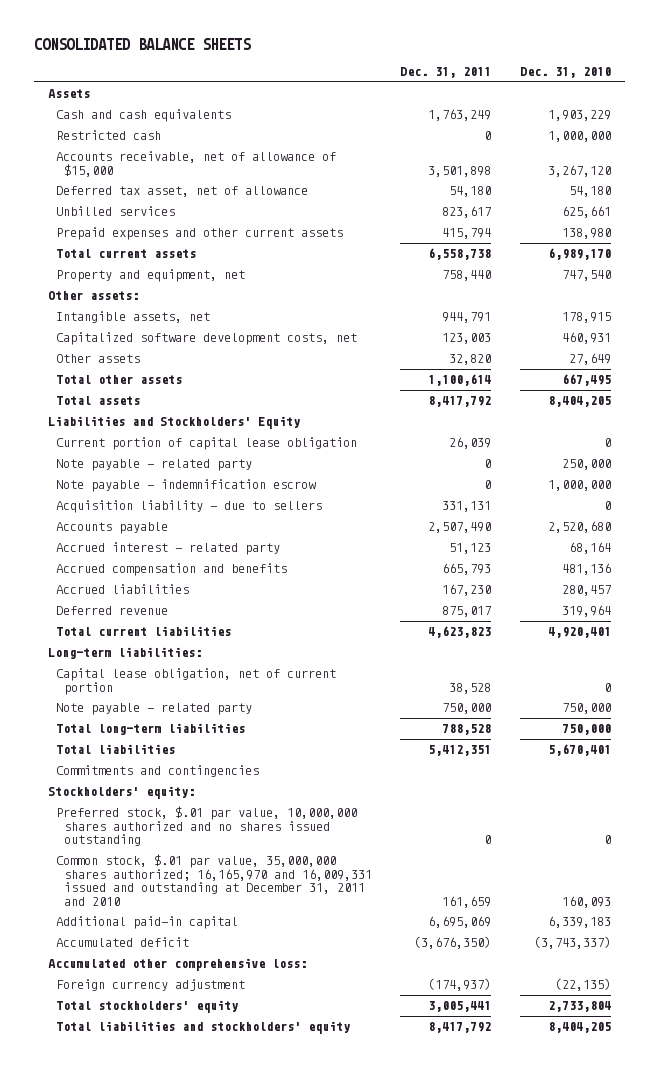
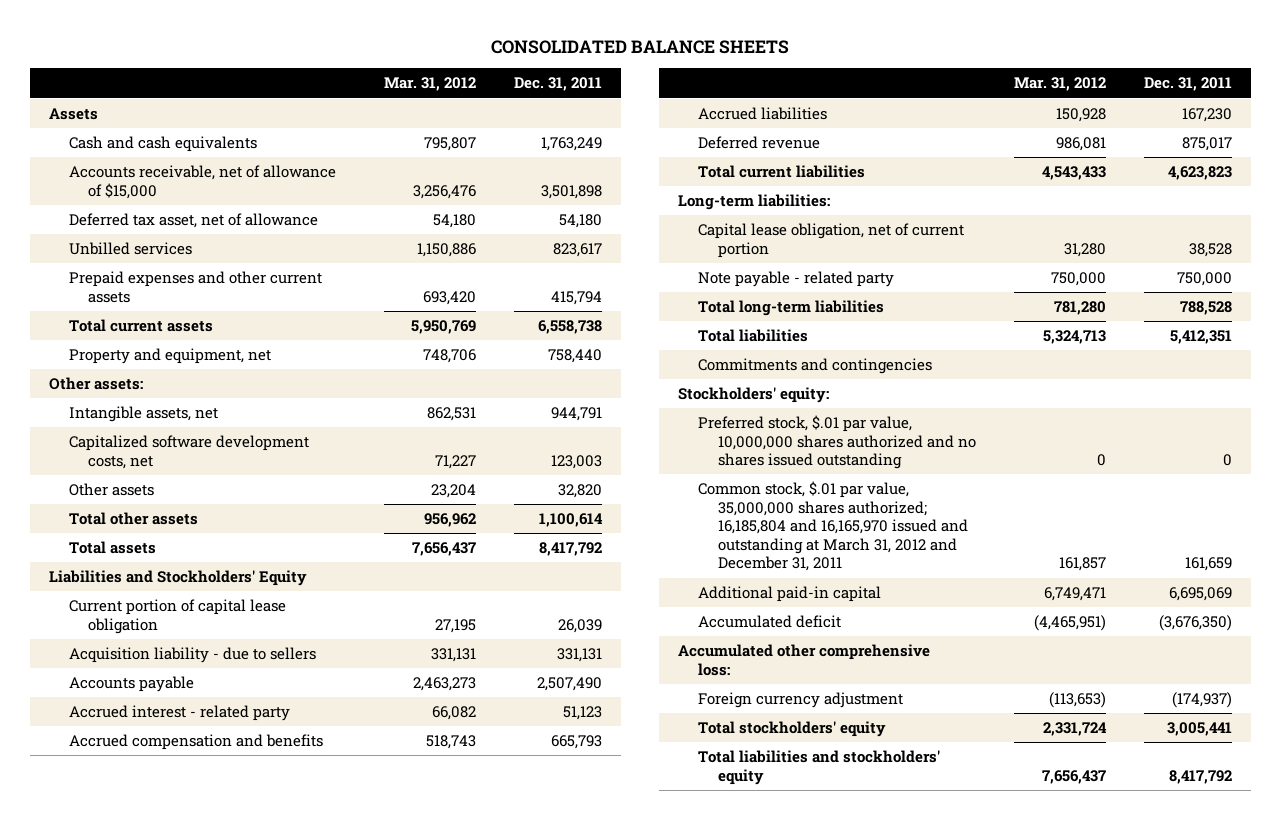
[519,67,611,79] Dec. 31, 2010 -> none
none -> [384,77,477,92] Mar. 31, 2012
[55,130,161,141] Restricted cash -> none
[55,459,252,472] Note payable - related party -> none
[55,479,316,493] Note payable - indemnification escrow -> none
[55,854,372,906] Common stock, $.01 par value, 35,000,000 shares authorized; 16,165,970 and 16,009,331 issued and outstanding at December 31, 2011 and 2010 -> [697,481,968,572] Common stock, $.01 par value, 35,000,000 shares authorized; 16,185,804 and 16,165,970 issued and outstanding at March 31, 2012 and December 31, 2011

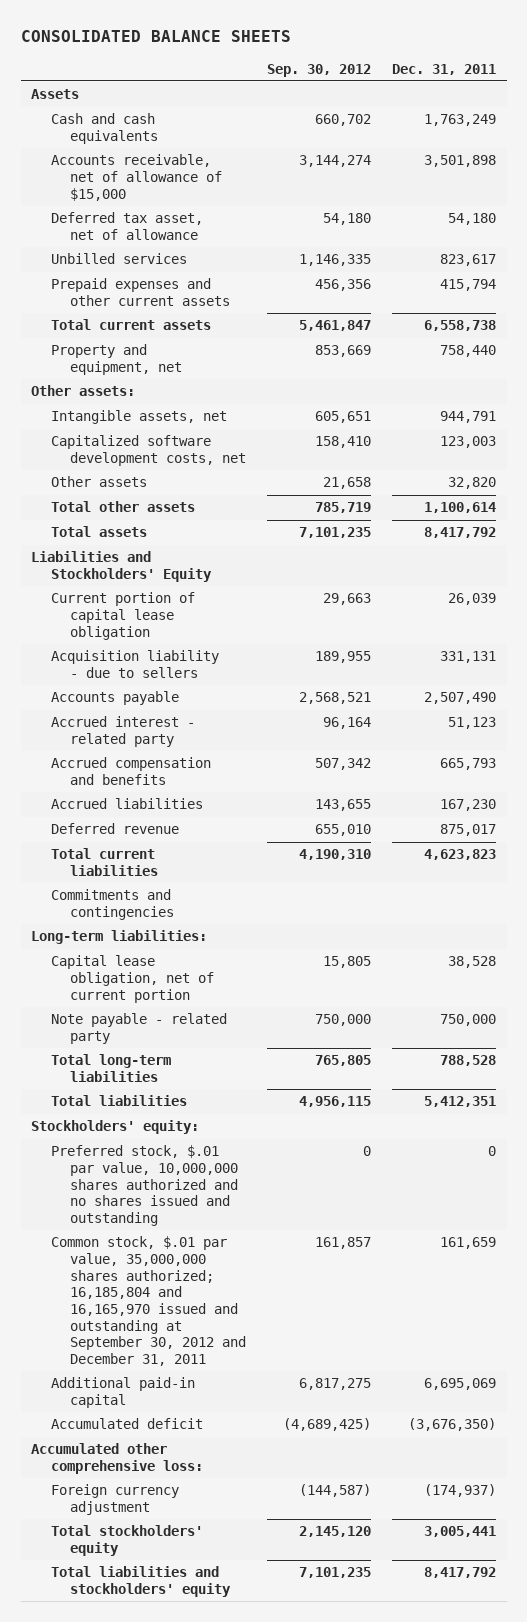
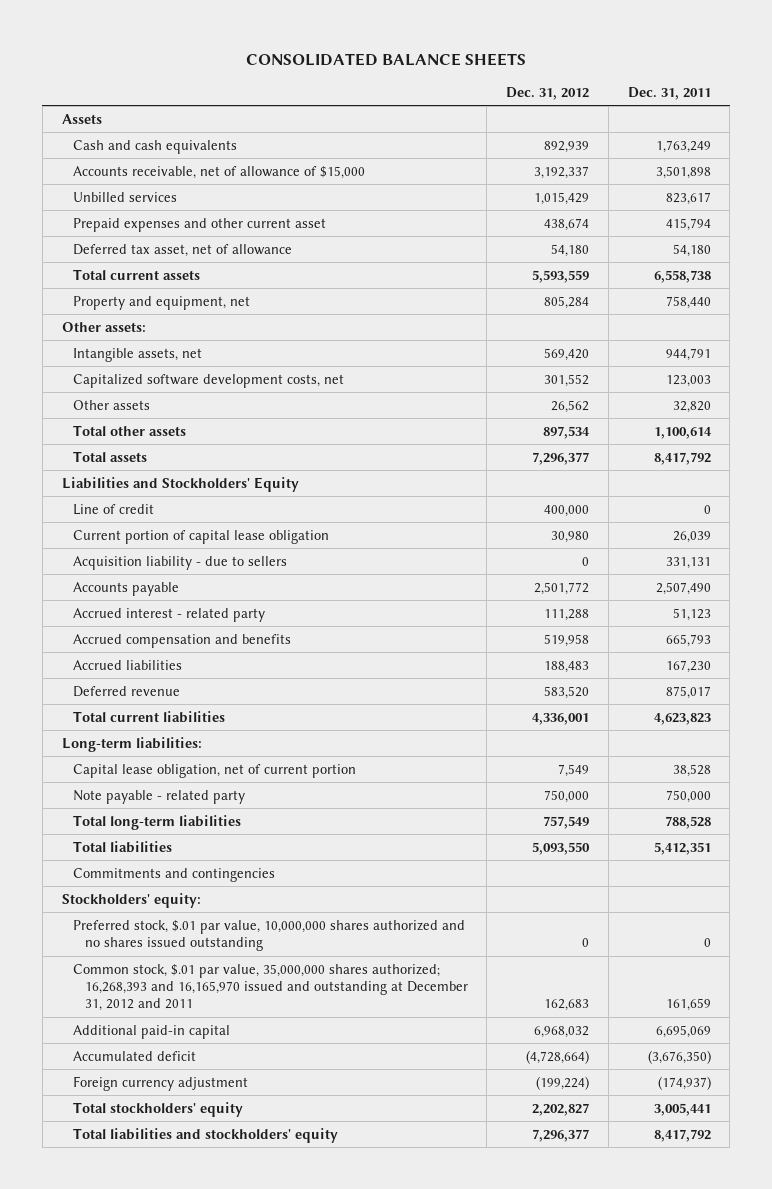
[267,63,372,77] Sep. 30, 2012 -> none
none -> [506,86,590,100] Dec. 31, 2012
[50,278,231,307] Prepaid expenses and other current assets -> [73,217,327,232] Prepaid expenses and other current asset
[50,212,203,241] Deferred tax asset, net of allowance -> [73,243,293,257] Deferred tax asset, net of allowance
none -> [73,503,155,515] Line of credit
[50,889,175,921] Commitments and contingencies -> [73,867,276,882] Commitments and contingencies
[50,1145,239,1226] Preferred stock, $.01 par value, 10,000,000 shares authorized and no shares issued and outstanding -> [73,919,466,952] Preferred stock, $.01 par value, 10,000,000 shares authorized and no shares issued outstanding
[50,1236,247,1366] Common stock, $.01 par value, 35,000,000 shares authorized; 16,185,804 and 16,165,970 issued and outstanding at September 30, 2012 and December 31, 2011 -> [73,963,468,1012] Common stock, $.01 par value, 35,000,000 shares authorized; 16,268,393 and 16,165,970 issued and outstanding at December 31, 2012 and 2011
[31,1443,203,1475] Accumulated other comprehensive loss: -> none

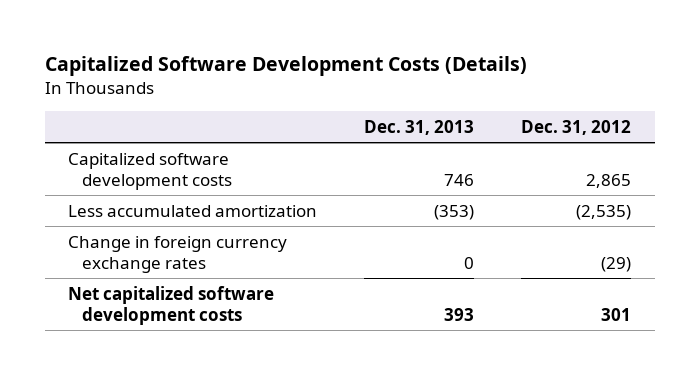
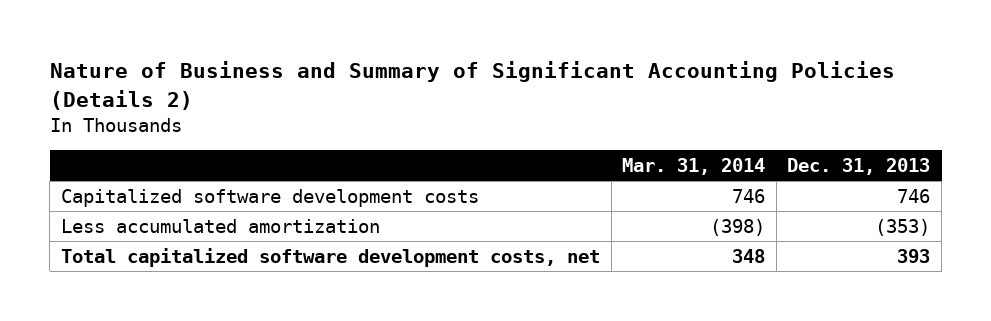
[44,56,527,77] Capitalized Software Development Costs (Details) -> [49,61,895,111] Nature of Business and Summary of Significant Accounting Policies (Details 2)
[521,119,632,135] Dec. 31, 2012 -> none
none -> [622,158,766,176] Mar. 31, 2014
[68,235,288,273] Change in foreign currency exchange rates -> none
[68,285,275,325] Net capitalized software development costs -> [60,247,600,267] Total capitalized software development costs, net

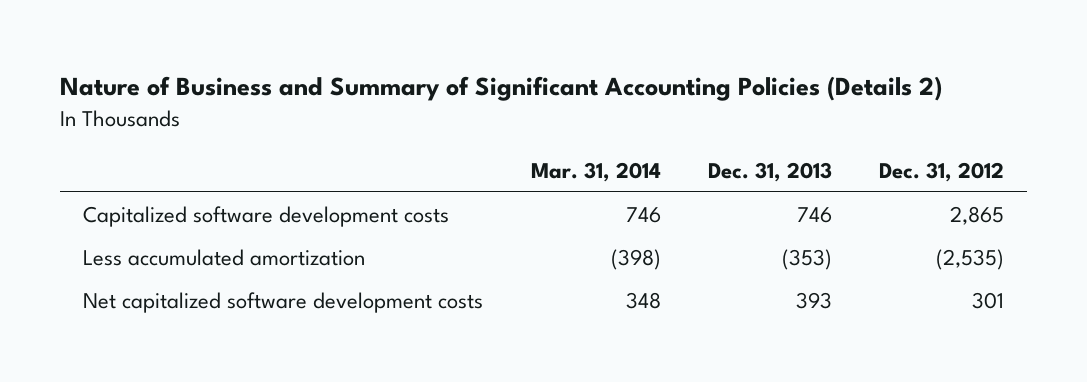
none -> [878,161,1004,182] Dec. 31, 2012
[60,247,600,267] Total capitalized software development costs, net -> [83,292,484,314] Net capitalized software development costs

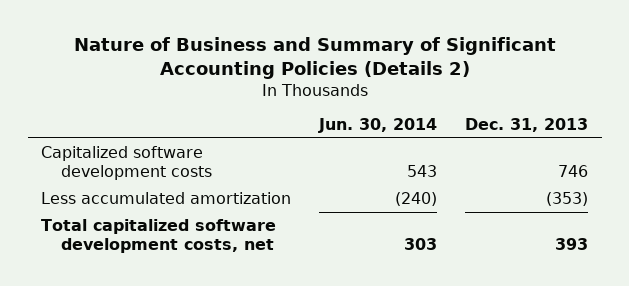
[530,161,661,182] Mar. 31, 2014 -> none
[878,161,1004,182] Dec. 31, 2012 -> none
none -> [318,117,438,133] Jun. 30, 2014
[83,292,484,314] Net capitalized software development costs -> [41,219,277,254] Total capitalized software development costs, net

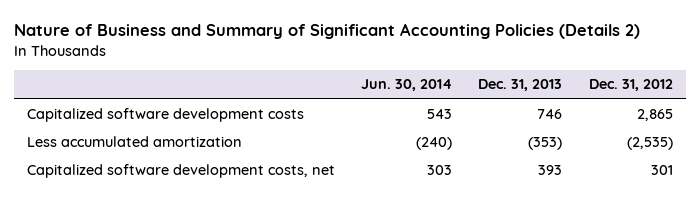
none -> [588,79,673,92] Dec. 31, 2012
[41,219,277,254] Total capitalized software development costs, net -> [27,164,336,179] Capitalized software development costs, net

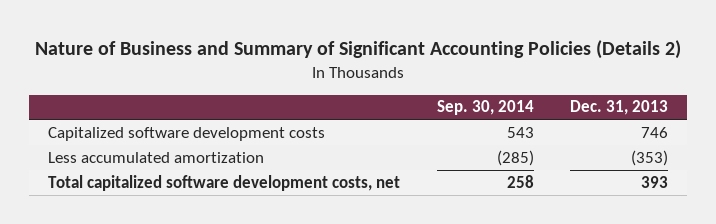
[361,79,453,92] Jun. 30, 2014 -> none
[588,79,673,92] Dec. 31, 2012 -> none
none -> [436,100,534,116] Sep. 30, 2014
[27,164,336,179] Capitalized software development costs, net -> [47,174,400,191] Total capitalized software development costs, net

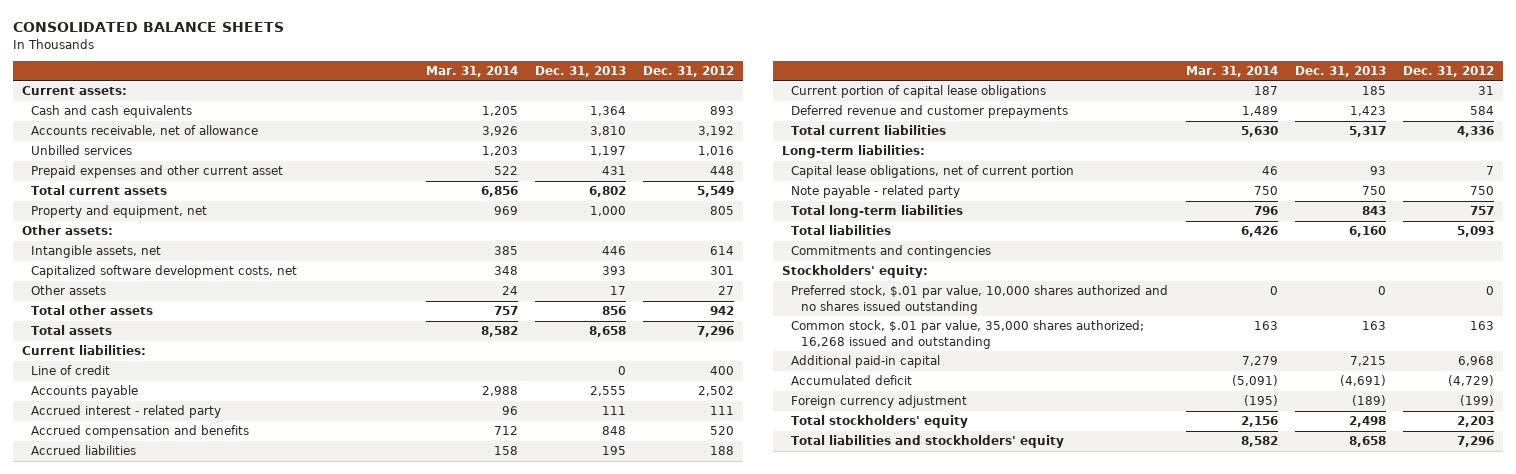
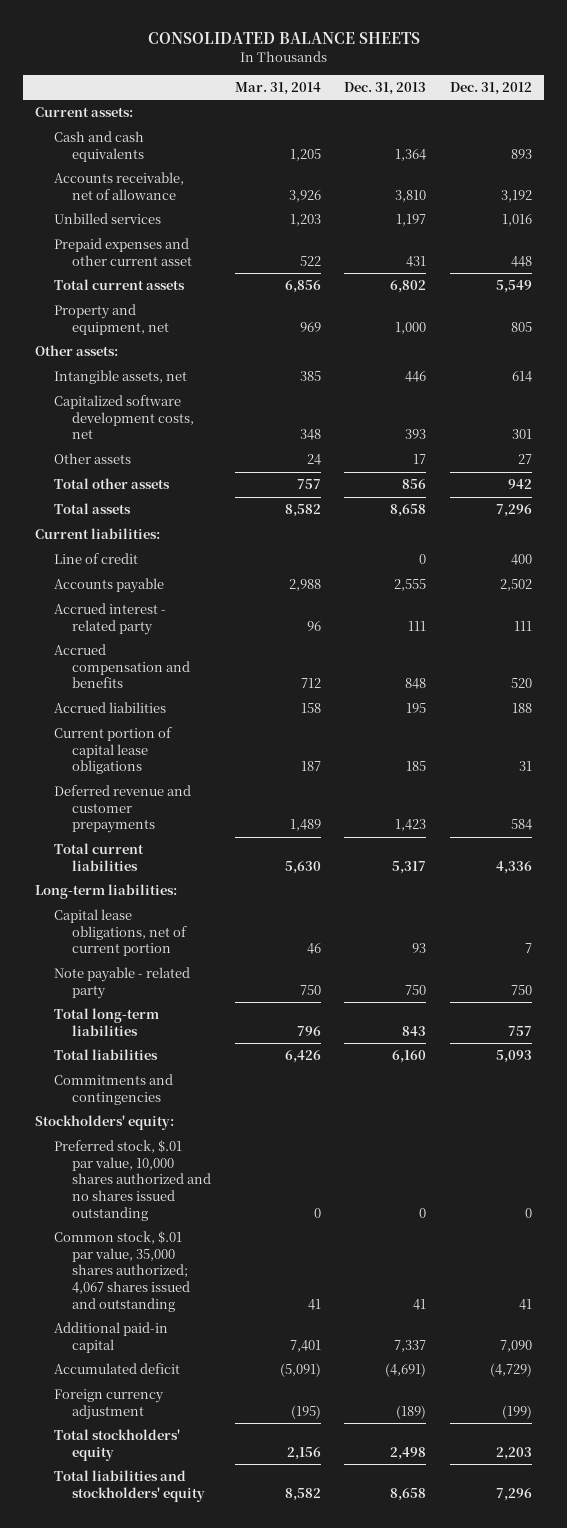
[791,320,1145,349] Common stock, $.01 par value, 35,000 shares authorized; 16,268 issued and outstanding -> [53,1231,191,1312] Common stock, $.01 par value, 35,000 shares authorized; 4,067 shares issued and outstanding
[1253,321,1278,331] 163 -> [307,1298,321,1310] 41
[1361,321,1386,331] 163 -> [413,1298,427,1310] 41
[1469,321,1494,331] 163 -> [519,1298,533,1310] 41
[1241,356,1278,367] 7,279 -> [289,1339,321,1352] 7,401
[1349,356,1386,367] 7,215 -> [394,1339,427,1352] 7,337
[1457,356,1494,367] 6,968 -> [500,1339,533,1352] 7,090

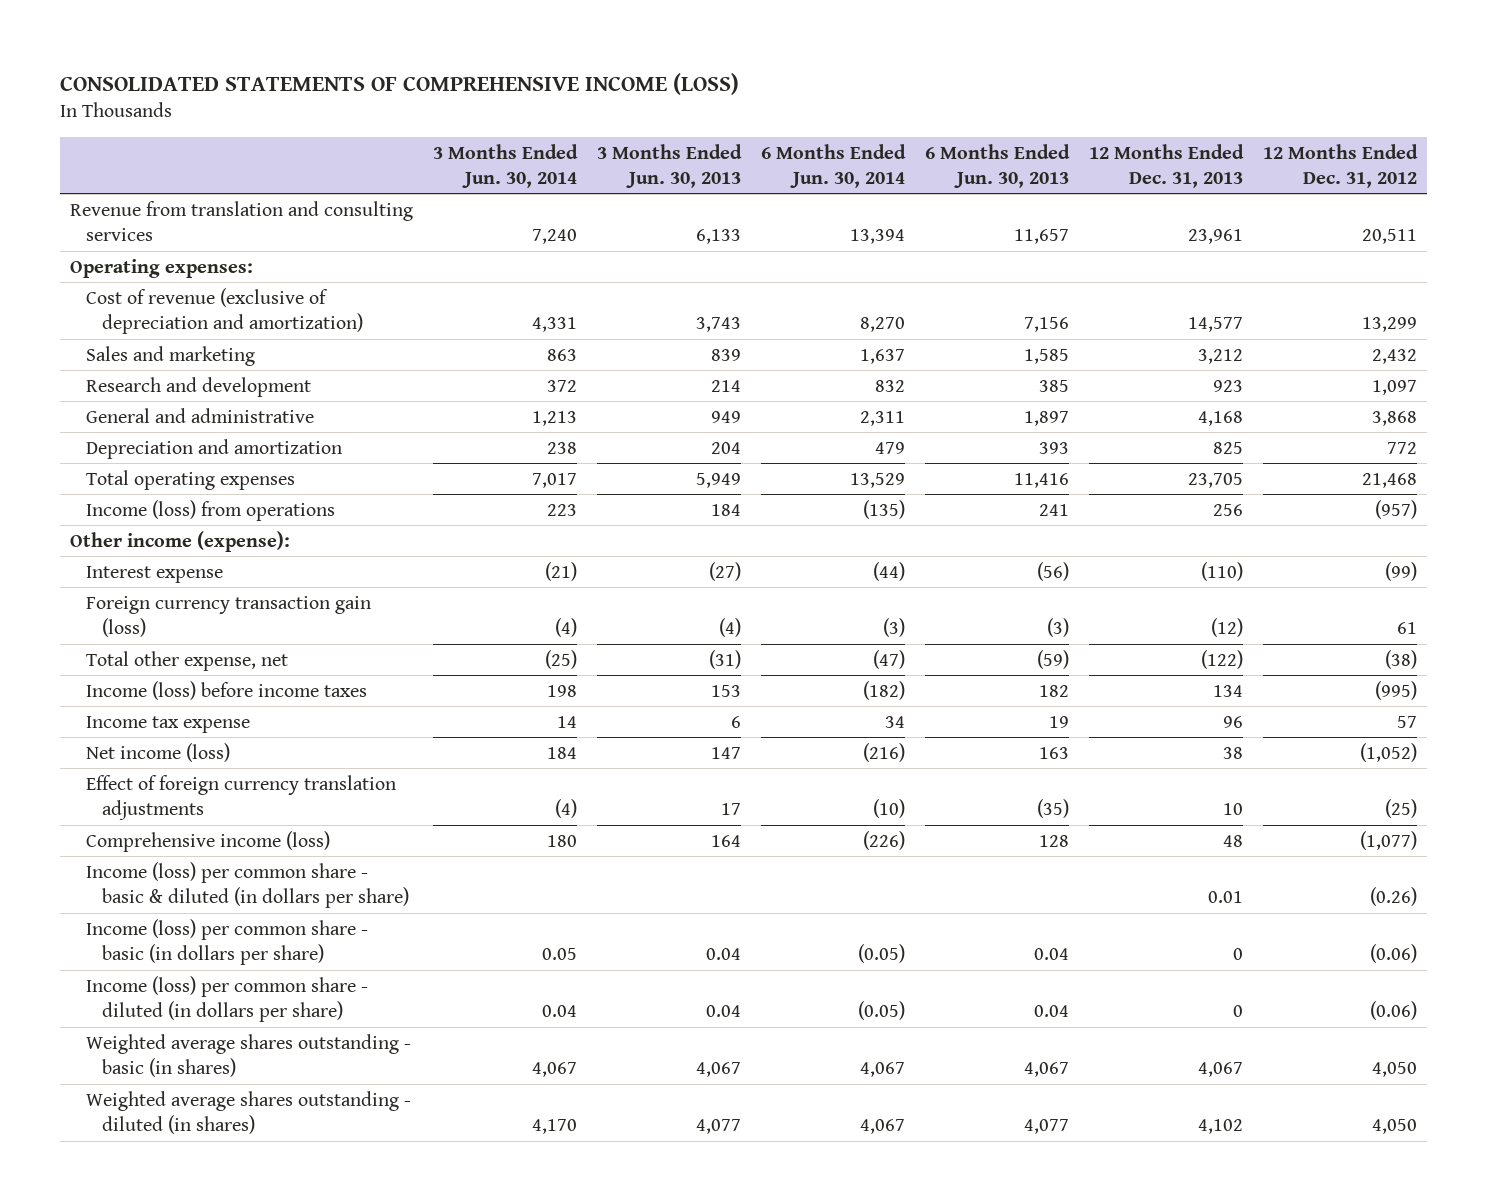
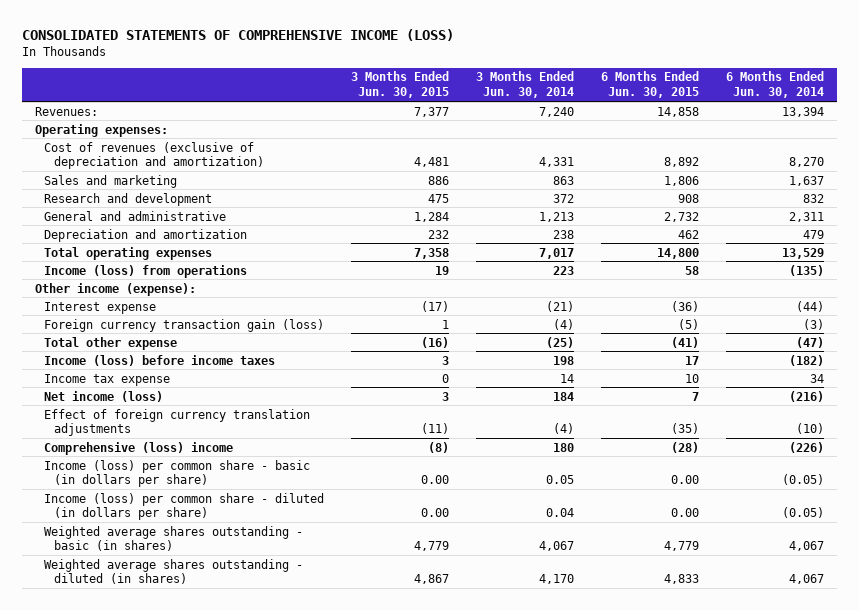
[597,143,743,188] 3 Months Ended Jun. 30, 2013 -> none
[925,143,1071,188] 6 Months Ended Jun. 30, 2013 -> none
[1088,143,1244,188] 12 Months Ended Dec. 31, 2013 -> none
[1262,143,1418,188] 12 Months Ended Dec. 31, 2012 -> none
none -> [351,71,450,99] 3 Months Ended Jun. 30, 2015
none -> [600,71,699,99] 6 Months Ended Jun. 30, 2015
[70,200,414,241] Revenue from translation and consulting services -> [34,106,98,116] Revenues:
[85,287,363,334] Cost of revenue (exclusive of depreciation and amortization) -> [44,141,264,170] Cost of revenues (exclusive of depreciation and amortization)
[85,650,288,671] Total other expense, net -> [44,336,178,350] Total other expense
[85,861,409,908] Income (loss) per common share - basic & diluted (in dollars per share) -> none
[85,830,330,852] Comprehensive income (loss) -> [44,441,234,455] Comprehensive (loss) income

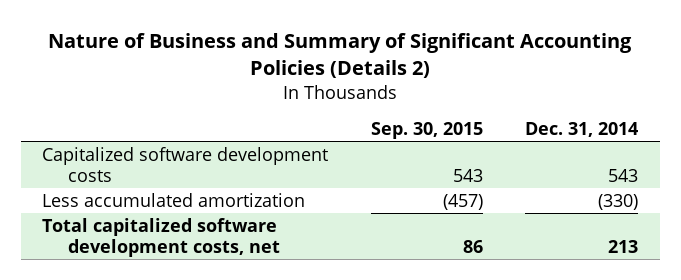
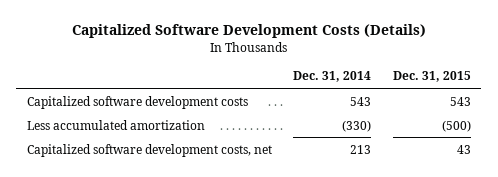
[48,32,633,79] Nature of Business and Summary of Significant Accounting Policies (Details 2) -> [71,24,426,39] Capitalized Software Development Costs (Details)
[370,121,483,139] Sep. 30, 2015 -> none
none -> [392,71,471,83] Dec. 31, 2015
[42,217,280,257] Total capitalized software development costs, net -> [27,143,273,157] Capitalized software development costs, net

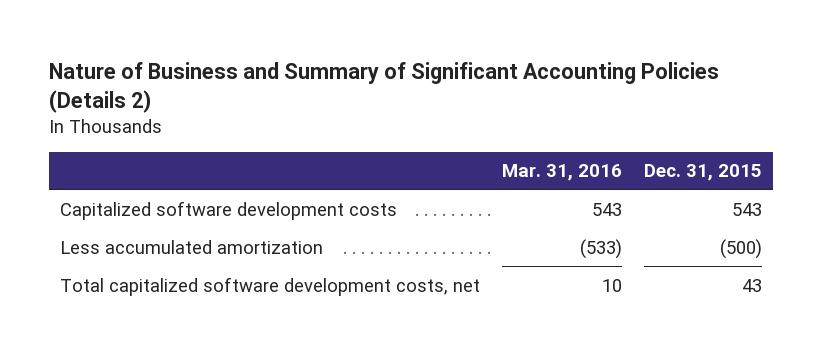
[71,24,426,39] Capitalized Software Development Costs (Details) -> [49,61,720,113] Nature of Business and Summary of Significant Accounting Policies (Details 2)
[293,71,372,83] Dec. 31, 2014 -> none
none -> [502,164,623,182] Mar. 31, 2016
[27,143,273,157] Capitalized software development costs, net -> [60,276,481,296] Total capitalized software development costs, net

